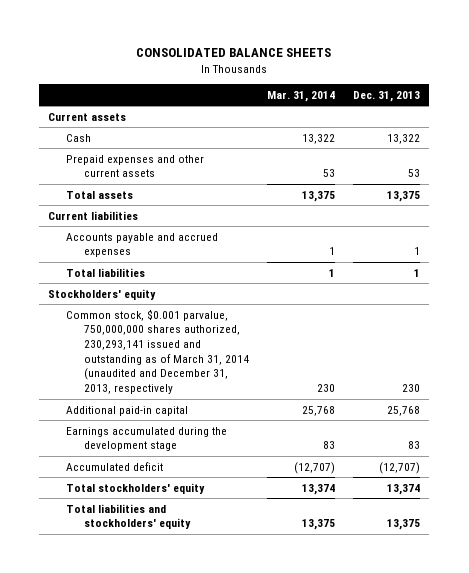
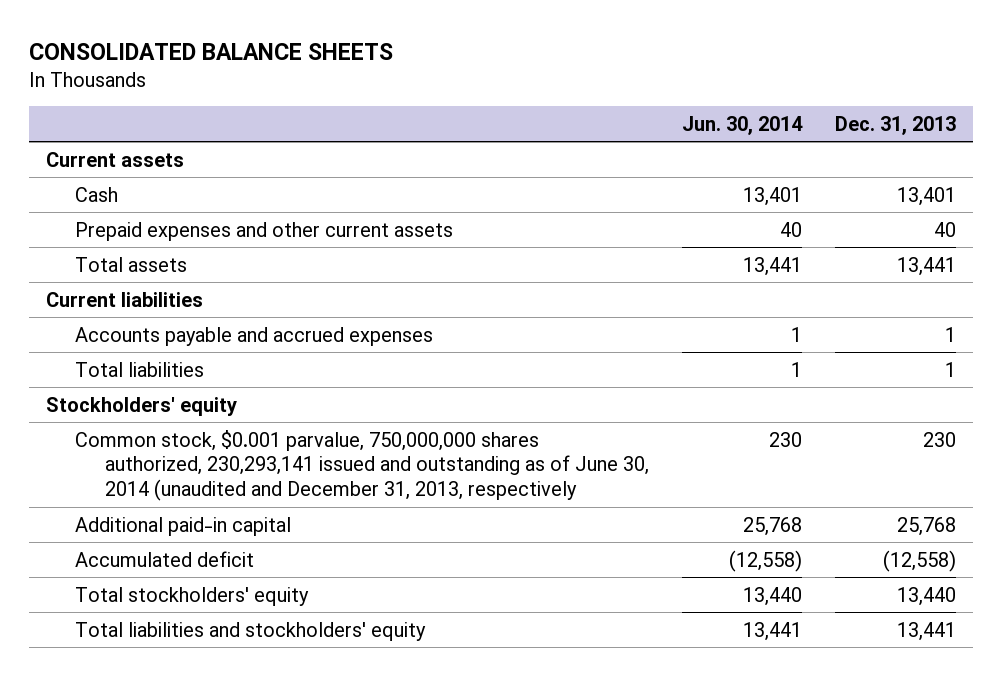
[267,90,336,102] Mar. 31, 2014 -> none
none -> [681,115,803,135] Jun. 30, 2014
[387,133,421,144] 13,322 -> [897,186,957,206] 13,401
[408,169,421,178] 53 -> [934,221,957,237] 40
[387,190,421,202] 13,375 -> [897,256,957,276] 13,441
[66,308,250,395] Common stock, $0.001 parvalue, 750,000,000 shares authorized, 230,293,141 issued and outstanding as of March 31, 2014 (unaudited and December 31, 2013, respectively -> [75,429,649,502] Common stock, $0.001 parvalue, 750,000,000 shares authorized, 230,293,141 issued and outstanding as of June 30, 2014 (unaudited and December 31, 2013, respectively
[66,426,228,452] Earnings accumulated during the development stage -> none
[379,461,421,474] (12,707) -> [883,549,957,572] (12,558)
[387,483,421,495] 13,374 -> [897,586,957,606] 13,440
[387,519,421,531] 13,375 -> [897,621,957,641] 13,441

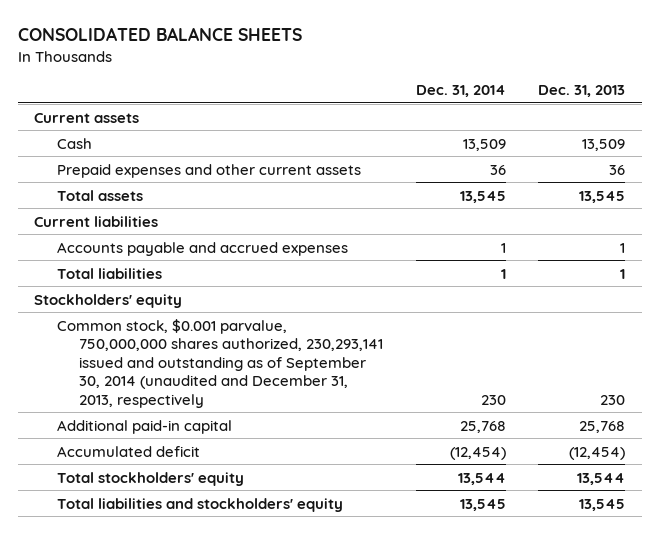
[681,115,803,135] Jun. 30, 2014 -> none
none -> [415,85,506,98] Dec. 31, 2014
[897,186,957,206] 13,401 -> [582,138,626,151] 13,509
[934,221,957,237] 40 -> [609,164,626,175] 36
[897,256,957,276] 13,441 -> [579,190,626,203] 13,545
[75,429,649,502] Common stock, $0.001 parvalue, 750,000,000 shares authorized, 230,293,141 issued and outstanding as of June 30, 2014 (unaudited and December 31, 2013, respectively -> [56,318,384,408] Common stock, $0.001 parvalue, 750,000,000 shares authorized, 230,293,141 issued and outstanding as of September 30, 2014 (unaudited and December 31, 2013, respectively
[883,549,957,572] (12,558) -> [569,446,626,460] (12,454)
[897,586,957,606] 13,440 -> [577,472,626,485] 13,544
[897,621,957,641] 13,441 -> [579,498,626,511] 13,545

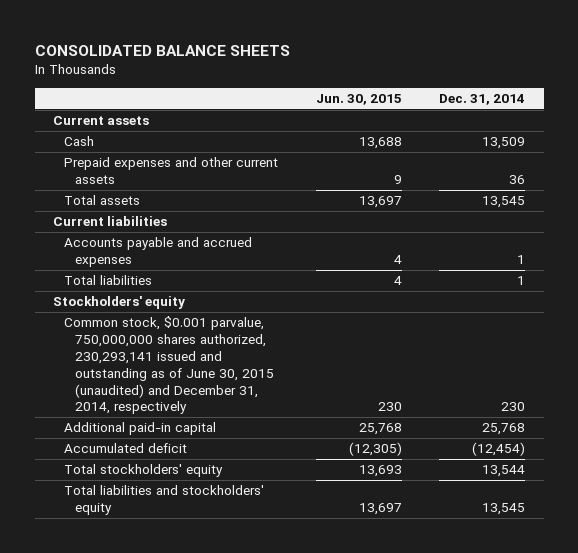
[538,85,626,98] Dec. 31, 2013 -> none
none -> [315,94,402,106] Jun. 30, 2015
[56,318,384,408] Common stock, $0.001 parvalue, 750,000,000 shares authorized, 230,293,141 issued and outstanding as of September 30, 2014 (unaudited and December 31, 2013, respectively -> [64,316,274,415] Common stock, $0.001 parvalue, 750,000,000 shares authorized, 230,293,141 issued and outstanding as of June 30, 2015 (unaudited) and December 31, 2014, respectively

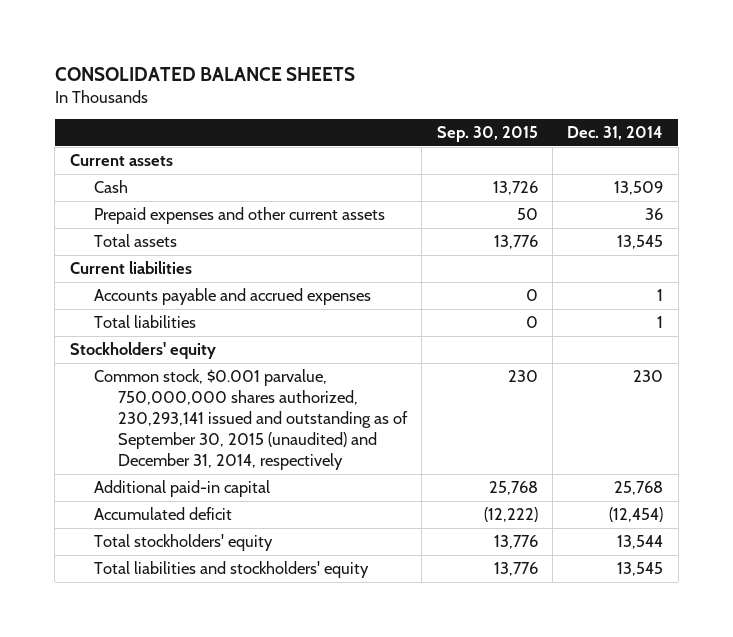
[315,94,402,106] Jun. 30, 2015 -> none
none -> [436,126,538,143] Sep. 30, 2015
[64,316,274,415] Common stock, $0.001 parvalue, 750,000,000 shares authorized, 230,293,141 issued and outstanding as of June 30, 2015 (unaudited) and December 31, 2014, respectively -> [93,369,409,471] Common stock, $0.001 parvalue, 750,000,000 shares authorized, 230,293,141 issued and outstanding as of September 30, 2015 (unaudited) and December 31, 2014, respectively

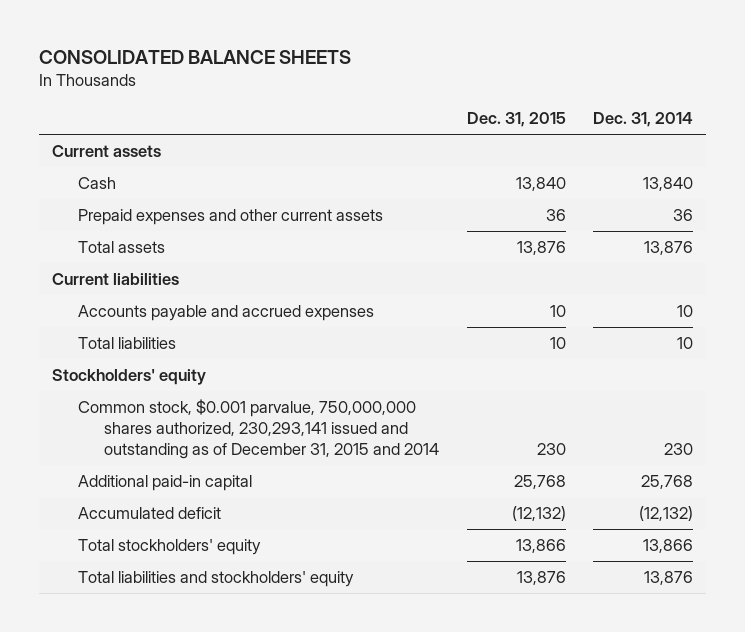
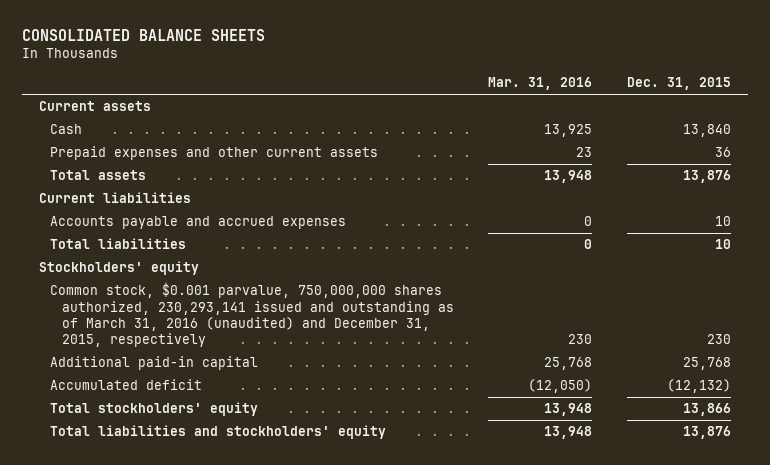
[592,112,693,128] Dec. 31, 2014 -> none
none -> [488,76,593,90] Mar. 31, 2016
[78,398,440,460] Common stock, $0.001 parvalue, 750,000,000 shares authorized, 230,293,141 issued and outstanding as of December 31, 2015 and 2014 -> [50,282,454,347] Common stock, $0.001 parvalue, 750,000,000 shares authorized, 230,293,141 issued and outstanding as of March 31, 2016 (unaudited) and December 31, 2015, respectively

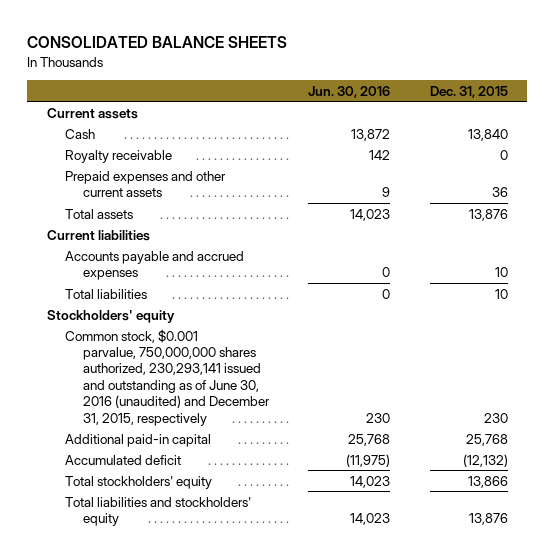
[488,76,593,90] Mar. 31, 2016 -> none
none -> [308,85,391,98] Jun. 30, 2016
none -> [64,149,172,163] Royalty receivable
[50,282,454,347] Common stock, $0.001 parvalue, 750,000,000 shares authorized, 230,293,141 issued and outstanding as of March 31, 2016 (unaudited) and December 31, 2015, respectively -> [64,328,270,426] Common stock, $0.001 parvalue, 750,000,000 shares authorized, 230,293,141 issued and outstanding as of June 30, 2016 (unaudited) and December 31, 2015, respectively

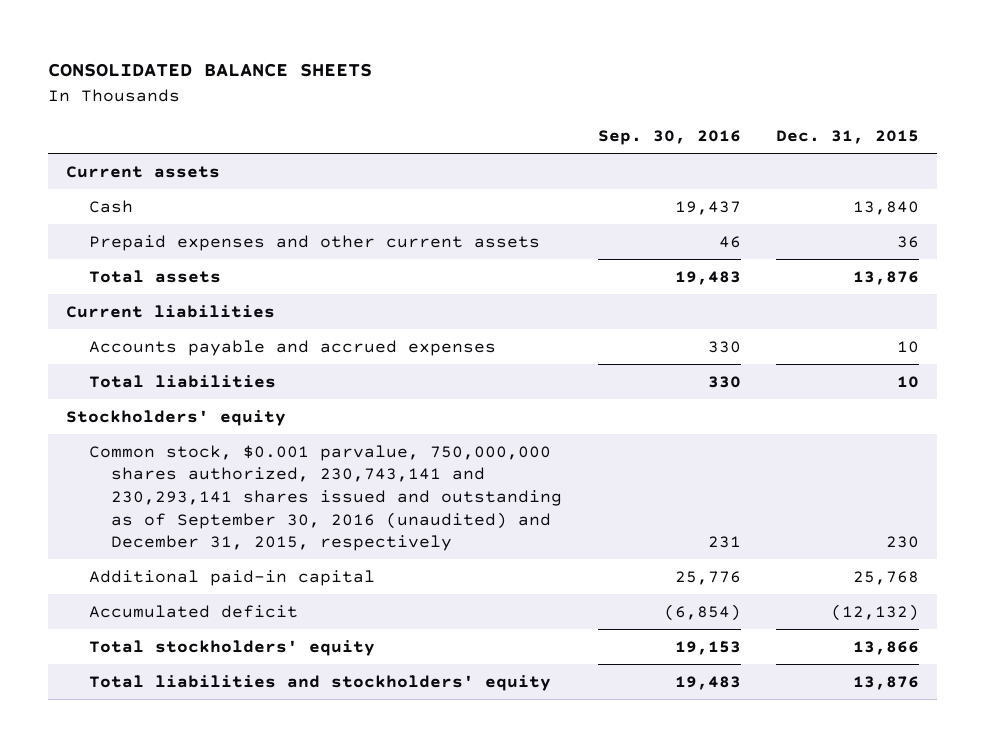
[308,85,391,98] Jun. 30, 2016 -> none
none -> [597,130,741,146] Sep. 30, 2016
[64,149,172,163] Royalty receivable -> none
[64,328,270,426] Common stock, $0.001 parvalue, 750,000,000 shares authorized, 230,293,141 issued and outstanding as of June 30, 2016 (unaudited) and December 31, 2015, respectively -> [88,444,563,552] Common stock, $0.001 parvalue, 750,000,000 shares authorized, 230,743,141 and 230,293,141 shares issued and outstanding as of September 30, 2016 (unaudited) and December 31, 2015, respectively

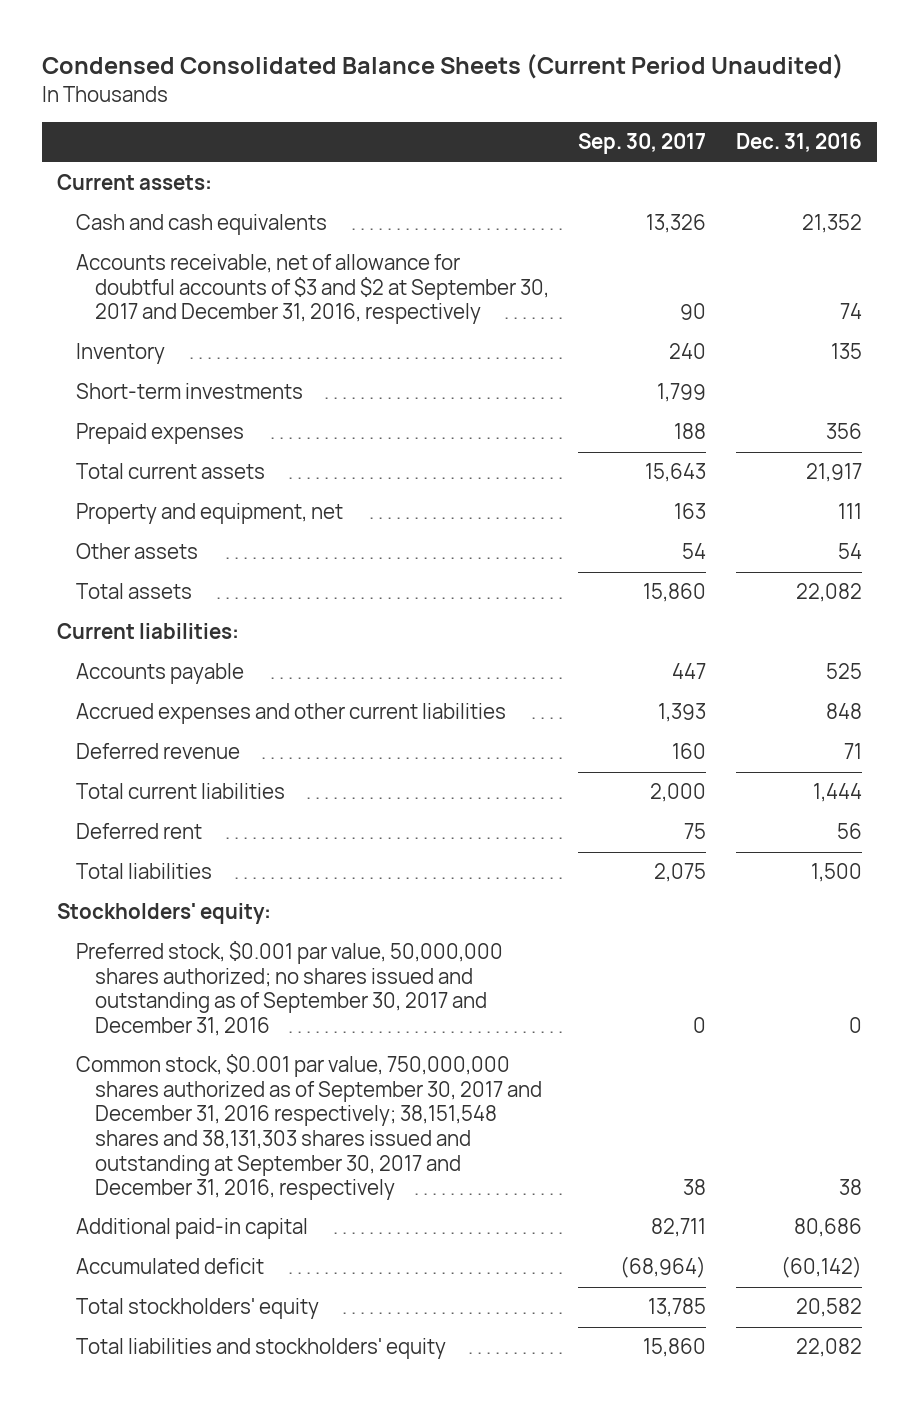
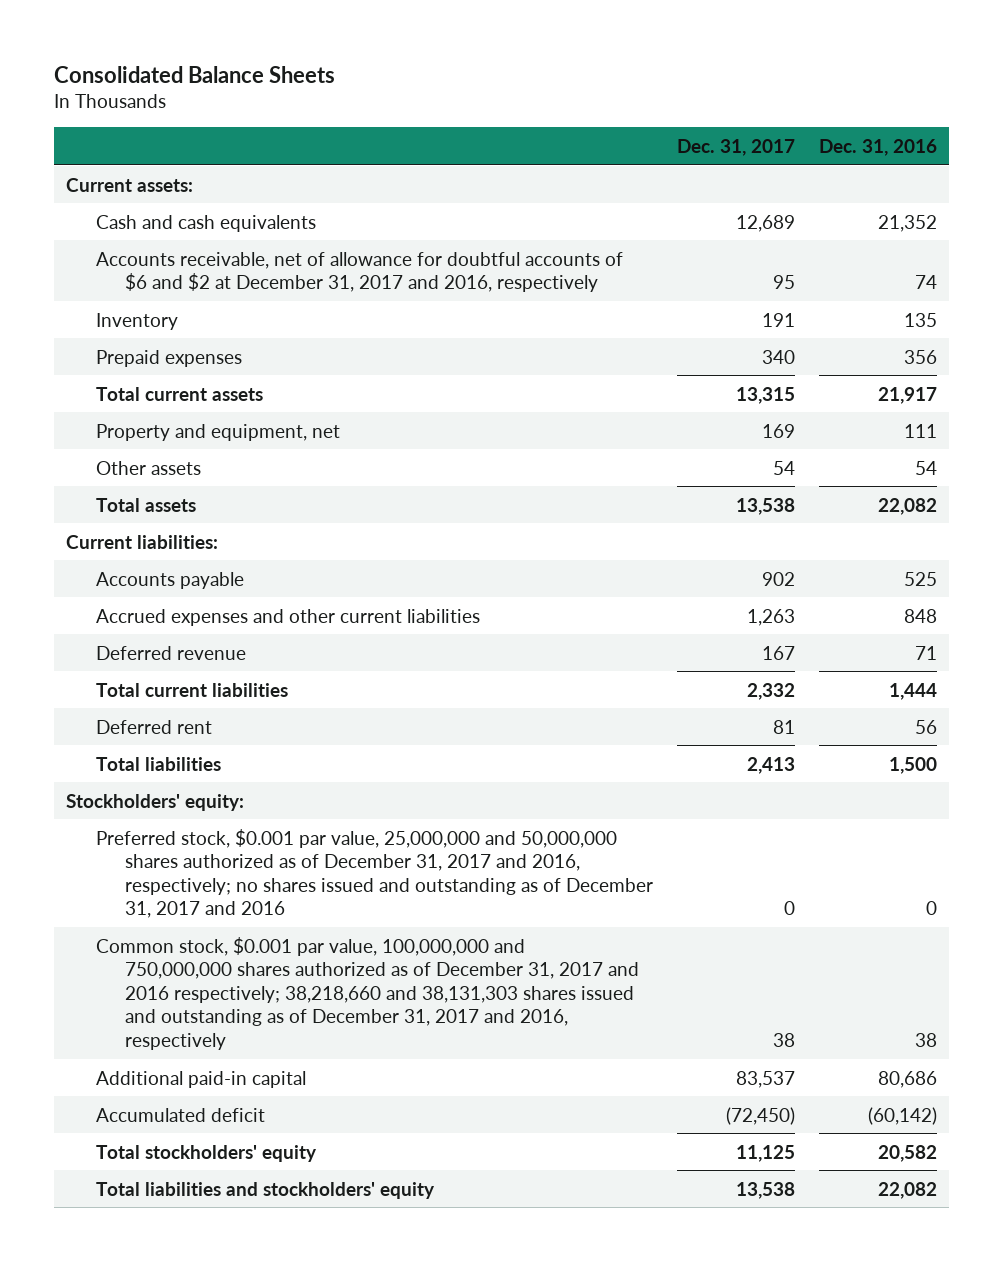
[42,54,845,80] Condensed Consolidated Balance Sheets (Current Period Unaudited) -> [53,66,335,84] Consolidated Balance Sheets
[578,133,707,155] Sep. 30, 2017 -> none
none -> [677,138,796,156] Dec. 31, 2017
[75,254,549,325] Accounts receivable, net of allowance for doubtful accounts of $3 and $2 at September 30, 2017 and December 31, 2016, respectively -> [95,251,623,293] Accounts receivable, net of allowance for doubtful accounts of $6 and $2 at December 31, 2017 and 2016, respectively
[75,383,303,400] Short-term investments -> none
[75,941,503,1036] Preferred stock, $0.001 par value, 50,000,000 shares authorized; no shares issued and outstanding as of September 30, 2017 and December 31, 2016 -> [95,828,654,919] Preferred stock, $0.001 par value, 25,000,000 and 50,000,000 shares authorized as of December 31, 2017 and 2016, respectively; no shares issued and outstanding as of December 31, 2017 and 2016
[75,1054,542,1201] Common stock, $0.001 par value, 750,000,000 shares authorized as of September 30, 2017 and December 31, 2016 respectively; 38,151,548 shares and 38,131,303 shares issued and outstanding at September 30, 2017 and December 31, 2016, respectively -> [95,936,640,1050] Common stock, $0.001 par value, 100,000,000 and 750,000,000 shares authorized as of December 31, 2017 and 2016 respectively; 38,218,660 and 38,131,303 shares issued and outstanding as of December 31, 2017 and 2016, respectively

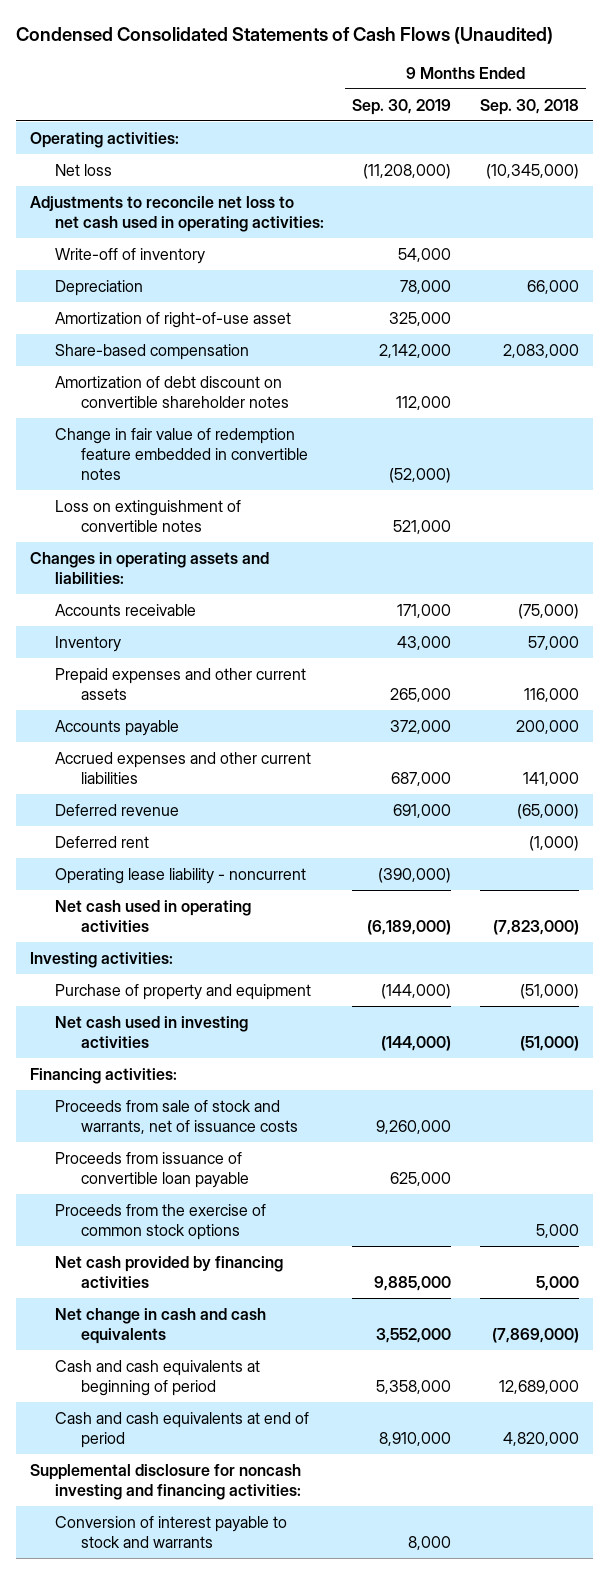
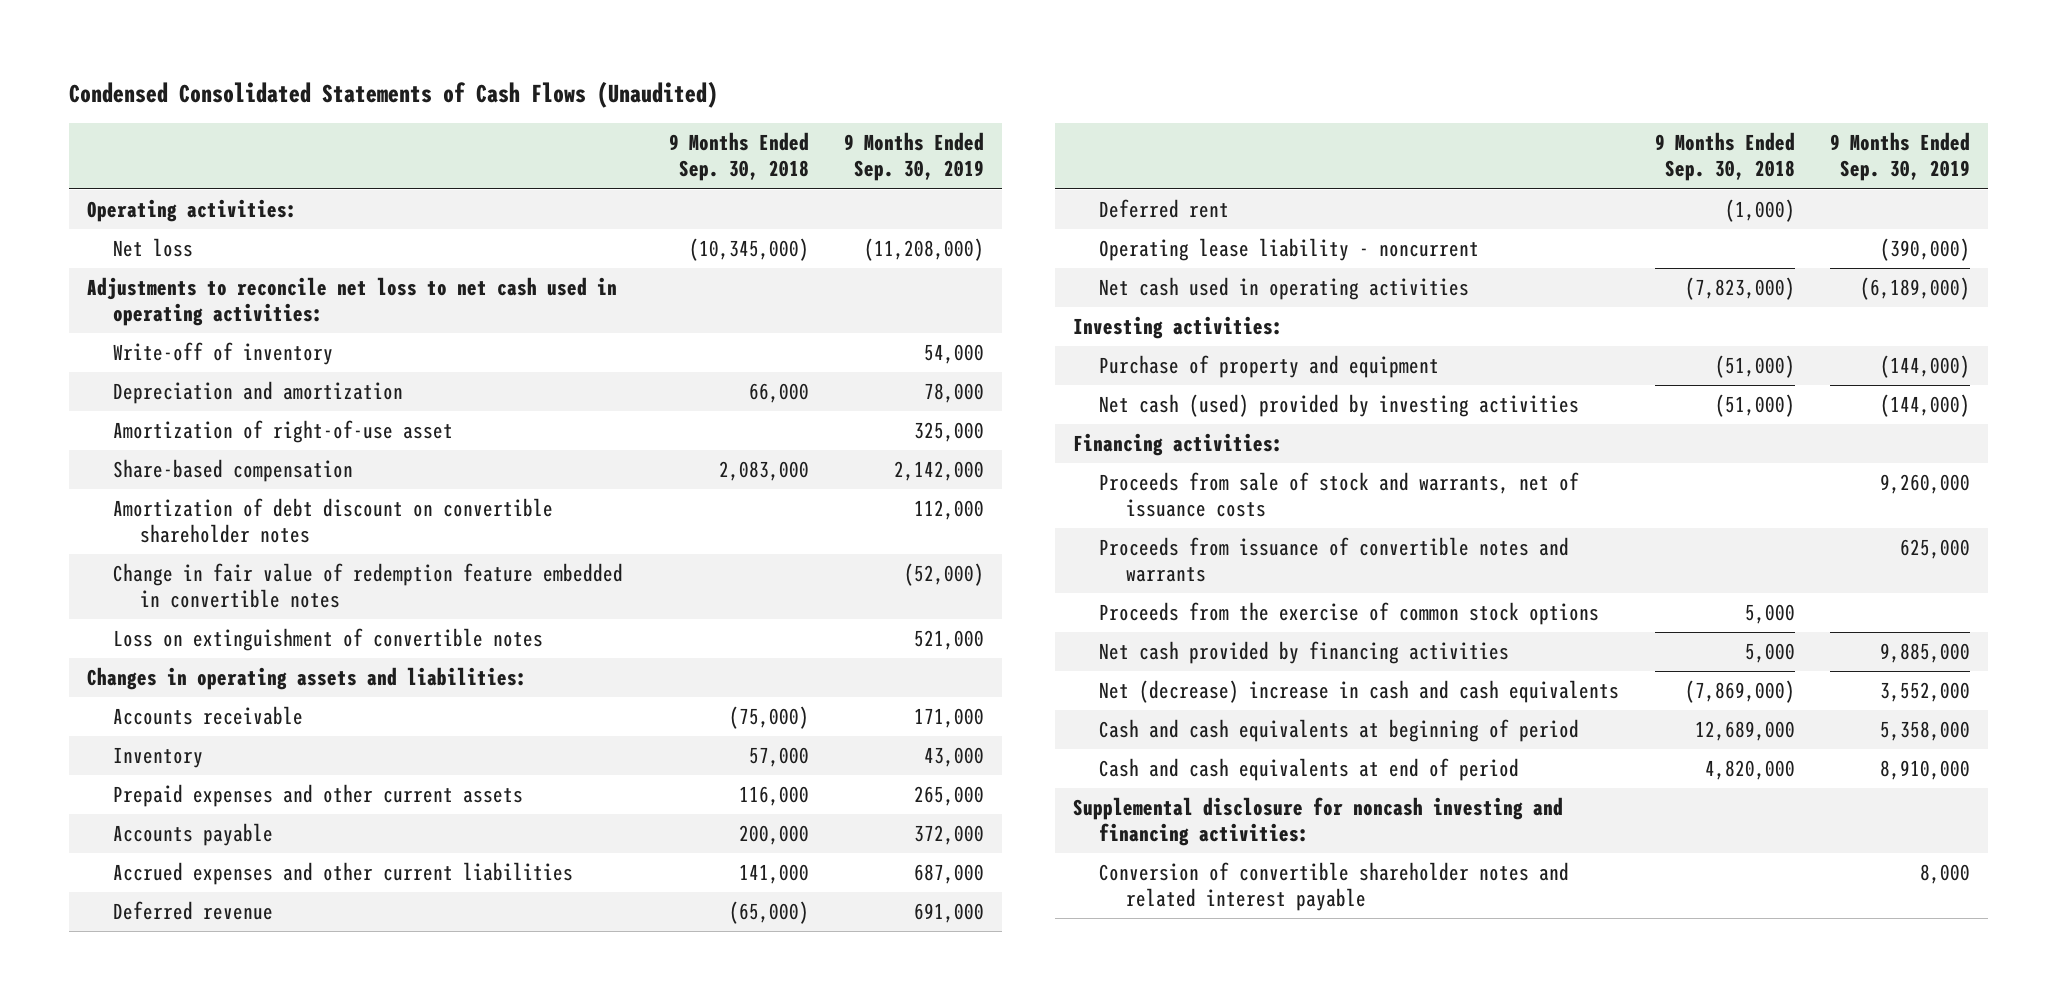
[55,279,144,296] Depreciation -> [113,381,404,405] Depreciation and amortization
[55,1015,249,1048] Net cash used in investing activities -> [1099,394,1580,418] Net cash (used) provided by investing activities
[55,1151,249,1188] Proceeds from issuance of convertible loan payable -> [1099,537,1570,582] Proceeds from issuance of convertible notes and warrants
[55,1307,267,1344] Net change in cash and cash equivalents -> [1099,680,1620,704] Net (decrease) increase in cash and cash equivalents
[55,1515,288,1548] Conversion of interest payable to stock and warrants -> [1099,862,1570,911] Conversion of convertible shareholder notes and related interest payable

